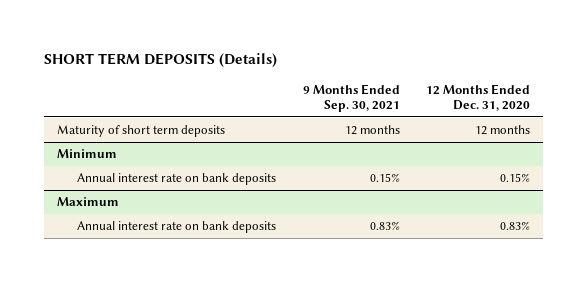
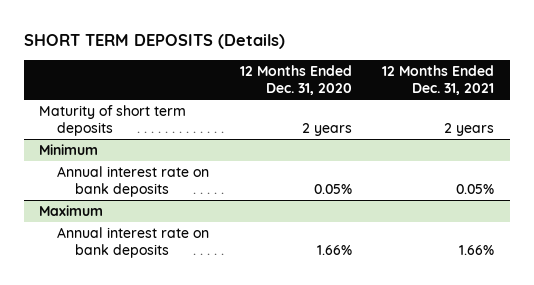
[302,83,400,113] 9 Months Ended Sep. 30, 2021 -> none
none -> [382,65,495,96] 12 Months Ended Dec. 31, 2021
[474,125,530,136] 12 months -> [301,123,352,137] 2 years
[499,173,530,183] 0.15% -> [313,184,352,195] 0.05%
[499,221,530,231] 0.83% -> [316,245,352,256] 1.66%

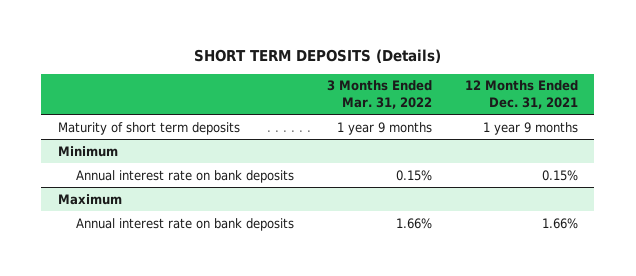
[239,65,352,96] 12 Months Ended Dec. 31, 2020 -> none
none -> [327,80,433,109] 3 Months Ended Mar. 31, 2022
[444,123,495,137] 2 years -> [483,121,579,135] 1 year 9 months
[456,184,495,195] 0.05% -> [542,169,579,181] 0.15%

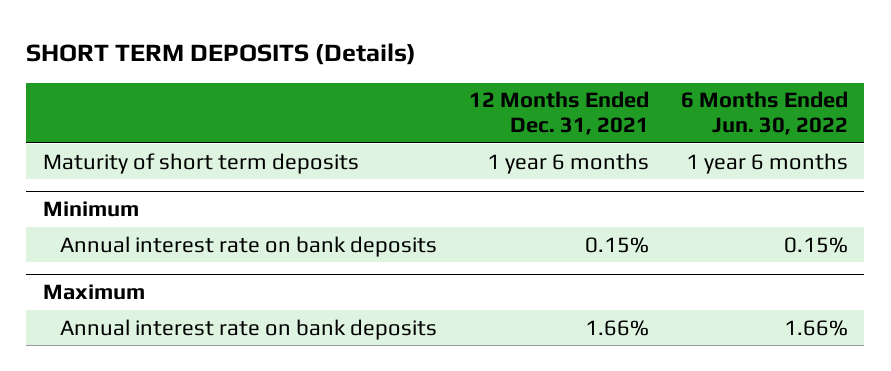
[327,80,433,109] 3 Months Ended Mar. 31, 2022 -> none
none -> [681,91,849,136] 6 Months Ended Jun. 30, 2022
[483,121,579,135] 1 year 9 months -> [486,152,649,174] 1 year 6 months

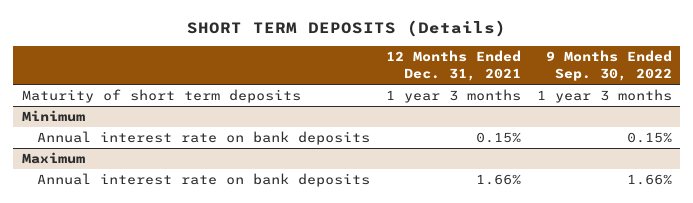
[681,91,849,136] 6 Months Ended Jun. 30, 2022 -> none
none -> [545,50,672,81] 9 Months Ended Sep. 30, 2022
[486,152,649,174] 1 year 6 months -> [385,89,521,104] 1 year 3 months

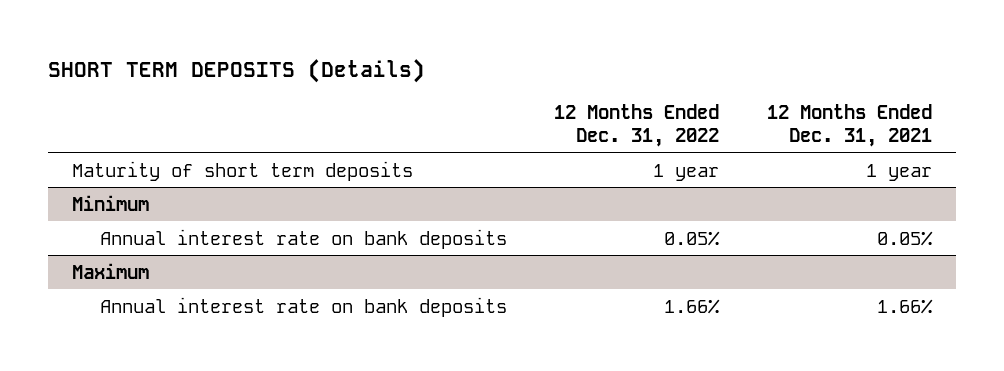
[545,50,672,81] 9 Months Ended Sep. 30, 2022 -> none
none -> [554,103,720,147] 12 Months Ended Dec. 31, 2022
[385,89,521,104] 1 year 3 months -> [865,163,932,181] 1 year
[475,132,521,144] 0.15% -> [876,230,933,246] 0.05%

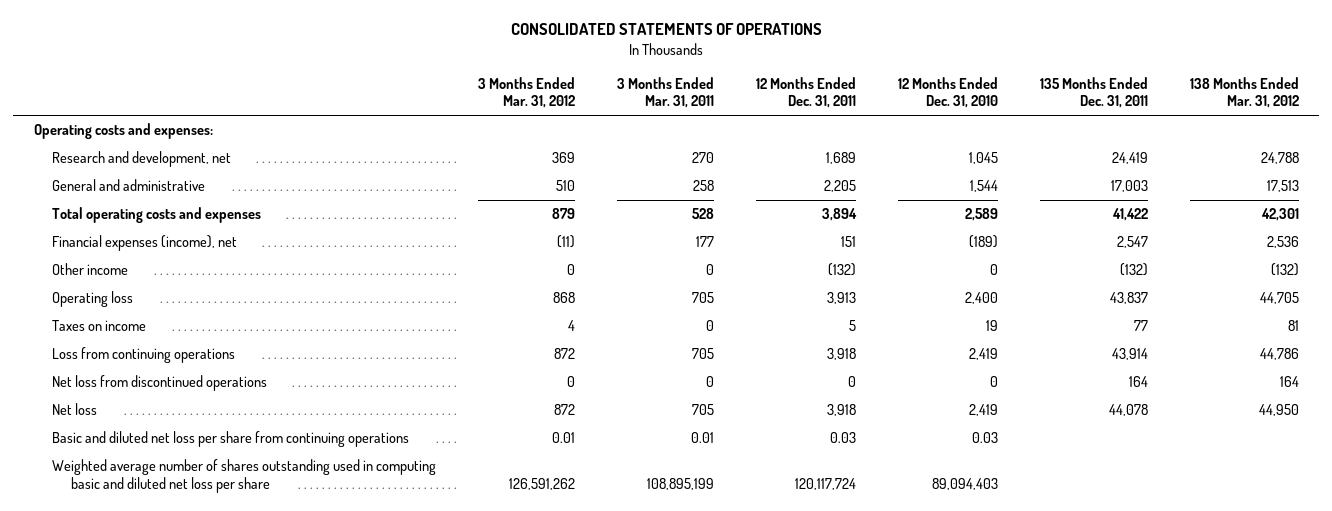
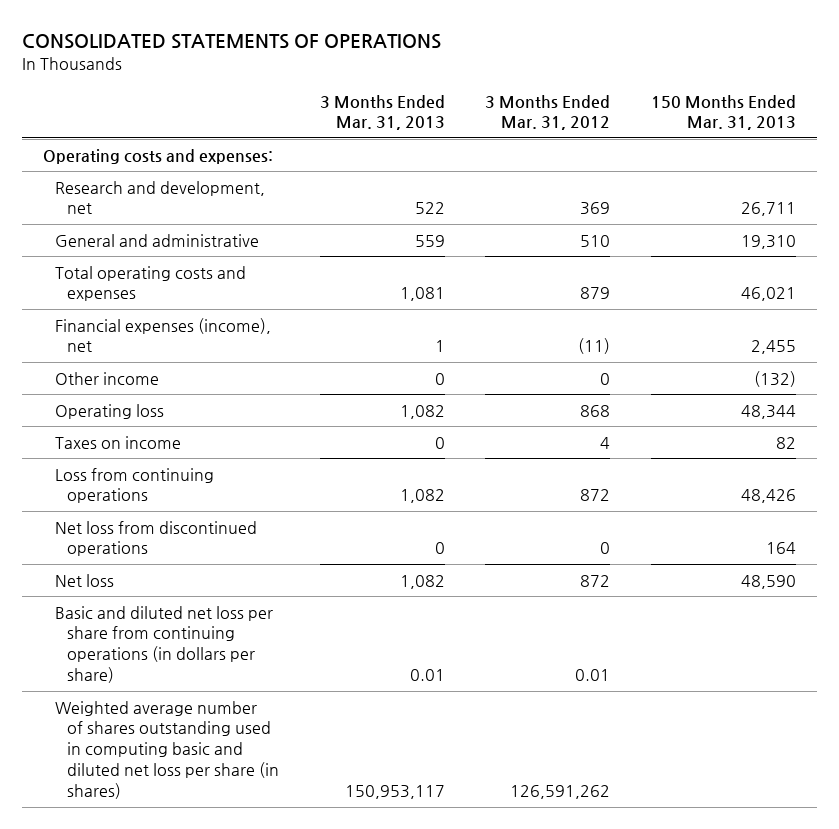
[617,76,715,109] 3 Months Ended Mar. 31, 2011 -> none
[755,76,856,109] 12 Months Ended Dec. 31, 2011 -> none
[897,76,998,109] 12 Months Ended Dec. 31, 2010 -> none
[1039,76,1148,109] 135 Months Ended Dec. 31, 2011 -> none
[1189,76,1299,109] 138 Months Ended Mar. 31, 2012 -> none
none -> [319,94,445,131] 3 Months Ended Mar. 31, 2013
none -> [651,94,797,131] 150 Months Ended Mar. 31, 2013
[52,431,410,448] Basic and diluted net loss per share from continuing operations -> [54,605,273,684] Basic and diluted net loss per share from continuing operations (in dollars per share)
[52,459,437,493] Weighted average number of shares outstanding used in computing basic and diluted net loss per share -> [54,700,279,800] Weighted average number of shares outstanding used in computing basic and diluted net loss per share (in shares)

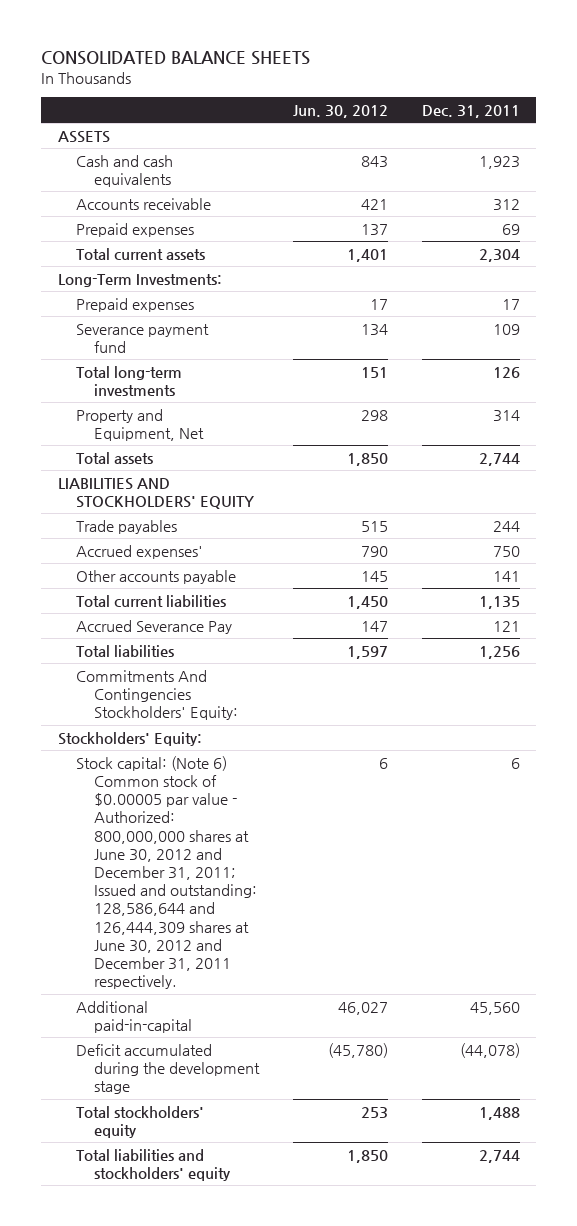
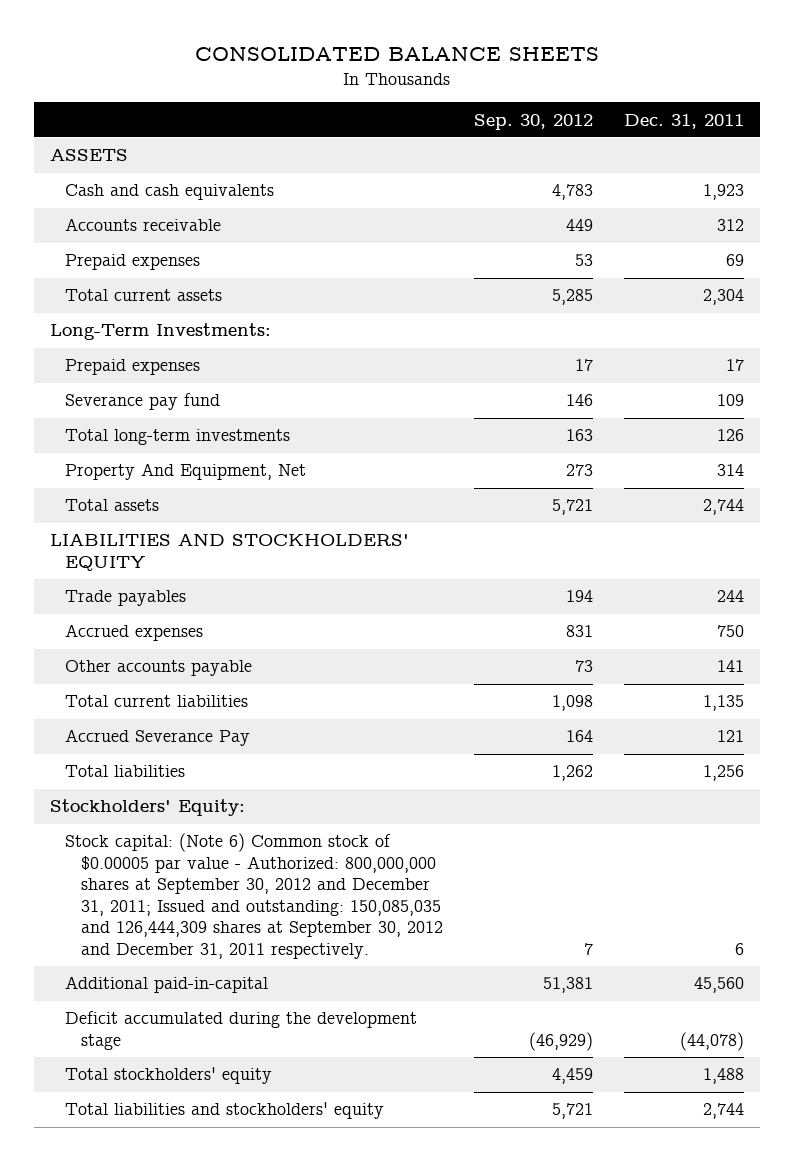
[292,104,388,118] Jun. 30, 2012 -> none
none -> [474,113,594,130] Sep. 30, 2012
[75,323,209,353] Severance payment fund -> [65,393,221,411] Severance pay fund
[75,408,205,441] Property and Equipment, Net -> [65,463,307,481] Property And Equipment, Net
[75,544,203,559] Accrued expenses' -> [65,624,204,642] Accrued expenses
[75,669,239,721] Commitments And Contingencies Stockholders' Equity: -> none
[75,755,258,990] Stock capital: (Note 6) Common stock of $0.00005 par value - Authorized: 800,000,000 shares at June 30, 2012 and December 31, 2011; Issued and outstanding: 128,586,644 and 126,444,309 shares at June 30, 2012 and December 31, 2011 respectively. -> [65,833,443,959] Stock capital: (Note 6) Common stock of $0.00005 par value - Authorized: 800,000,000 shares at September 30, 2012 and December 31, 2011; Issued and outstanding: 150,085,035 and 126,444,309 shares at September 30, 2012 and December 31, 2011 respectively.

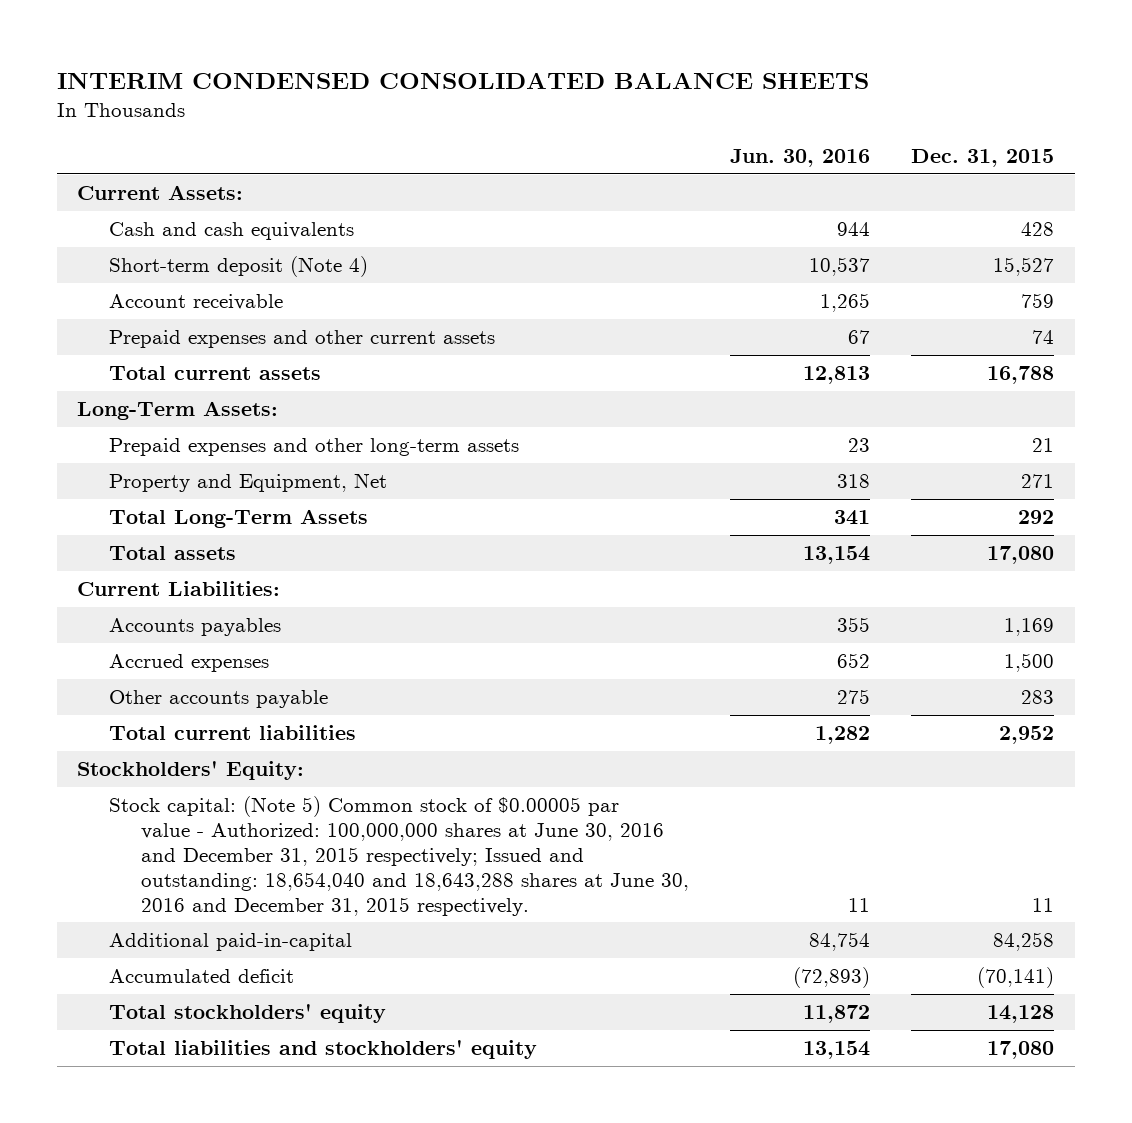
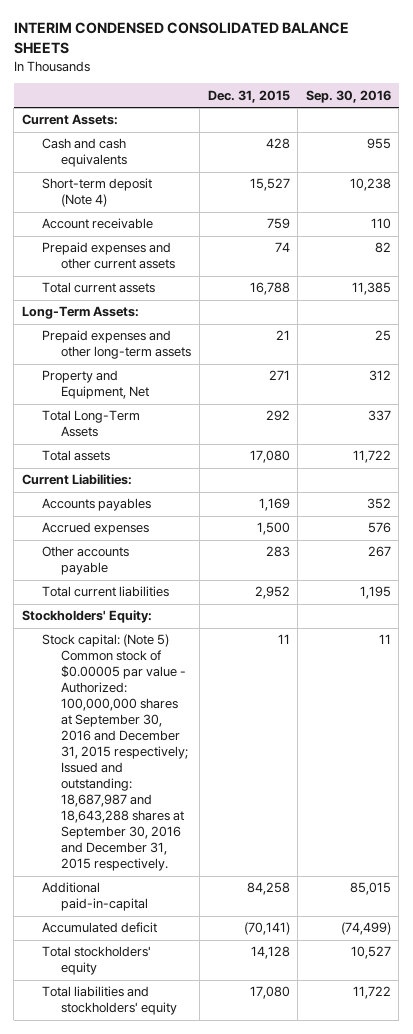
[730,149,871,168] Jun. 30, 2016 -> none
none -> [305,89,391,103] Sep. 30, 2016
[109,796,690,916] Stock capital: (Note 5) Common stock of $0.00005 par value - Authorized: 100,000,000 shares at June 30, 2016 and December 31, 2015 respectively; Issued and outstanding: 18,654,040 and 18,643,288 shares at June 30, 2016 and December 31, 2015 respectively. -> [41,634,189,872] Stock capital: (Note 5) Common stock of $0.00005 par value - Authorized: 100,000,000 shares at September 30, 2016 and December 31, 2015 respectively; Issued and outstanding: 18,687,987 and 18,643,288 shares at September 30, 2016 and December 31, 2015 respectively.

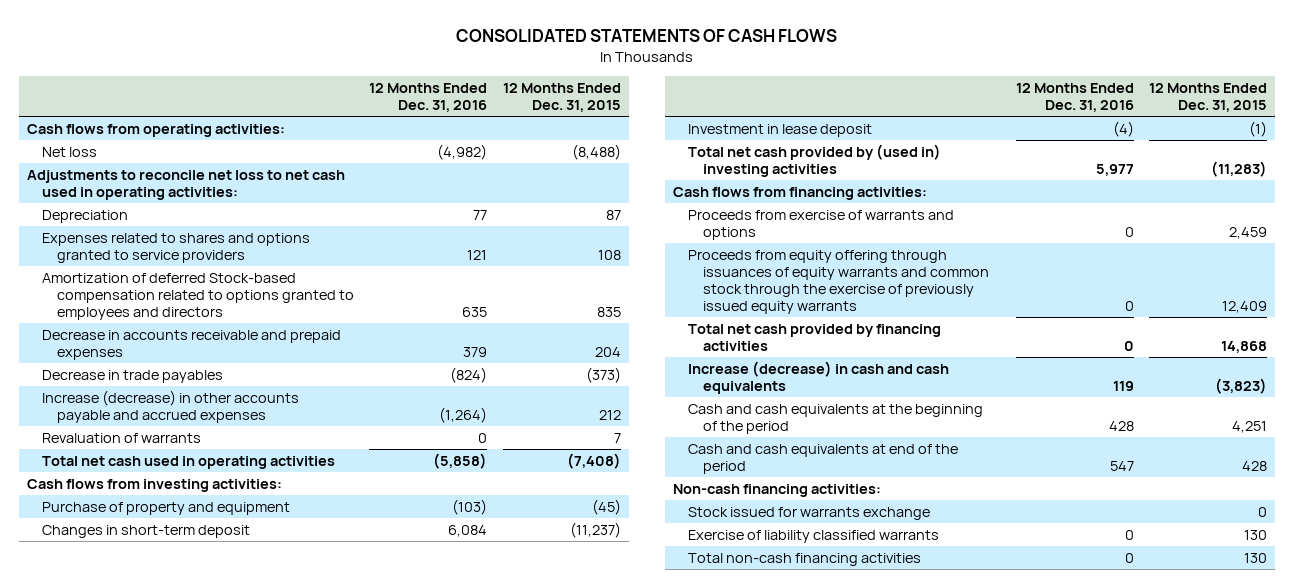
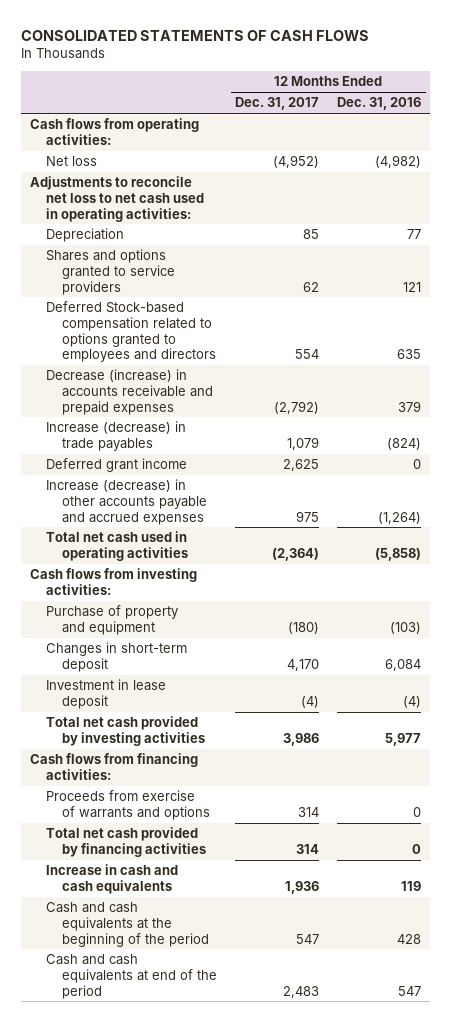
[503,82,622,113] 12 Months Ended Dec. 31, 2015 -> none
none -> [235,97,320,111] Dec. 31, 2017
[41,232,310,263] Expenses related to shares and options granted to service providers -> [46,249,175,295] Shares and options granted to service providers
[41,272,354,321] Amortization of deferred Stock-based compensation related to options granted to employees and directors -> [46,301,216,363] Deferred Stock-based compensation related to options granted to employees and directors
[41,329,341,360] Decrease in accounts receivable and prepaid expenses -> [46,369,213,415] Decrease (increase) in accounts receivable and prepaid expenses
[41,369,223,383] Decrease in trade payables -> [46,421,187,451] Increase (decrease) in trade payables
none -> [46,458,188,473] Deferred grant income
[41,432,201,443] Revaluation of warrants -> none
[688,143,942,177] Total net cash provided by (used in) investing activities -> [46,716,205,746] Total net cash provided by investing activities
[688,249,989,315] Proceeds from equity offering through issuances of equity warrants and common stock through the exercise of previously issued equity warrants -> none
[688,360,950,394] Increase (decrease) in cash and cash equivalents -> [46,864,179,894] Increase in cash and cash equivalents
[673,483,882,497] Non-cash financing activities: -> none
[688,506,931,520] Stock issued for warrants exchange -> none
[688,529,940,543] Exercise of liability classified warrants -> none
[688,552,922,566] Total non-cash financing activities -> none

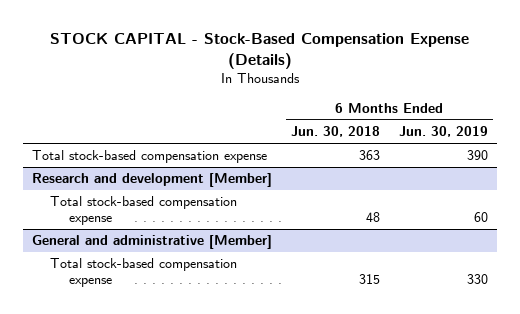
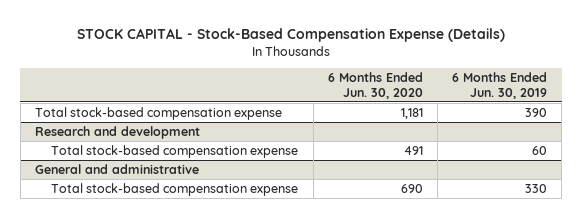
[290,126,380,138] Jun. 30, 2018 -> none
none -> [327,72,423,99] 6 Months Ended Jun. 30, 2020
[32,173,273,188] Research and development [Member] -> [35,125,201,139] Research and development
[32,235,273,250] General and administrative [Member] -> [35,163,200,174] General and administrative

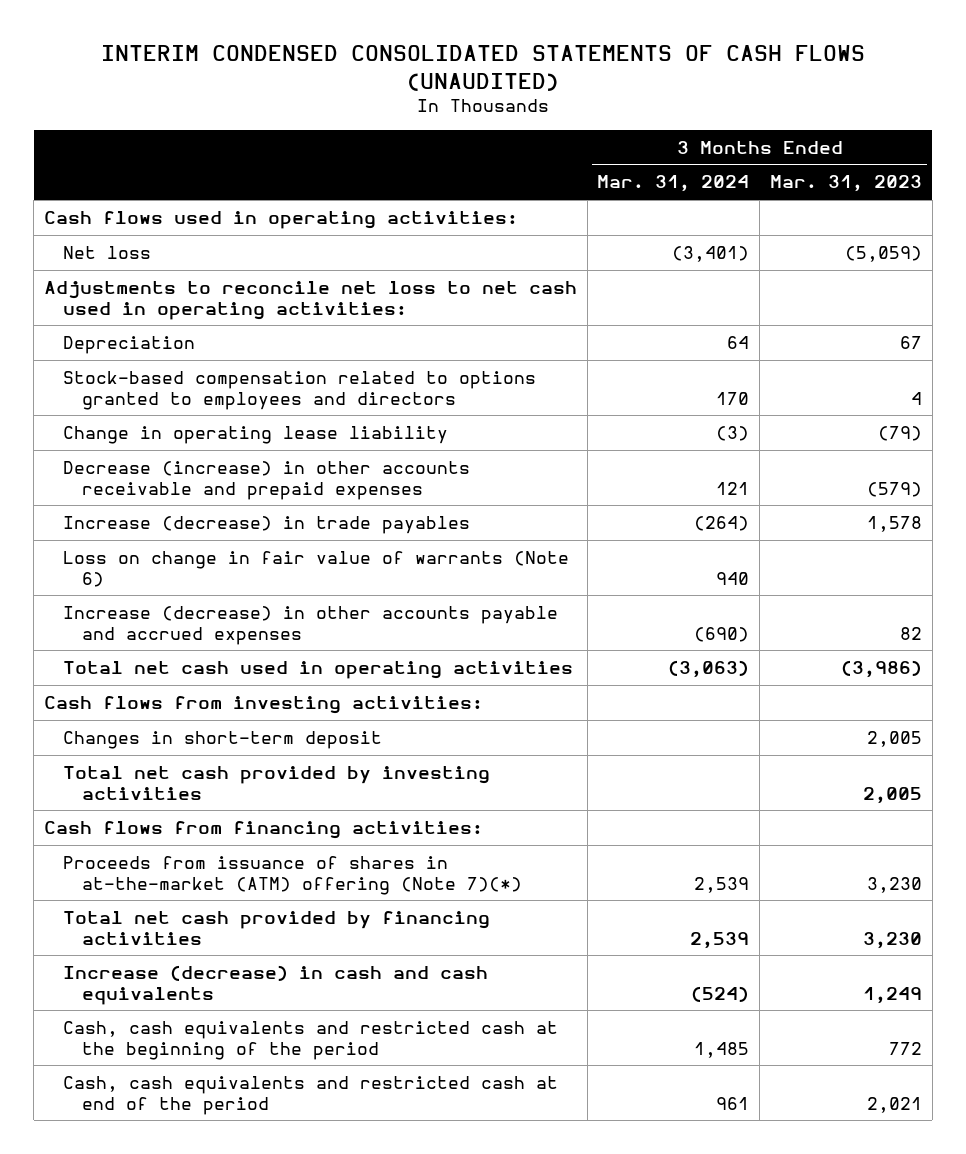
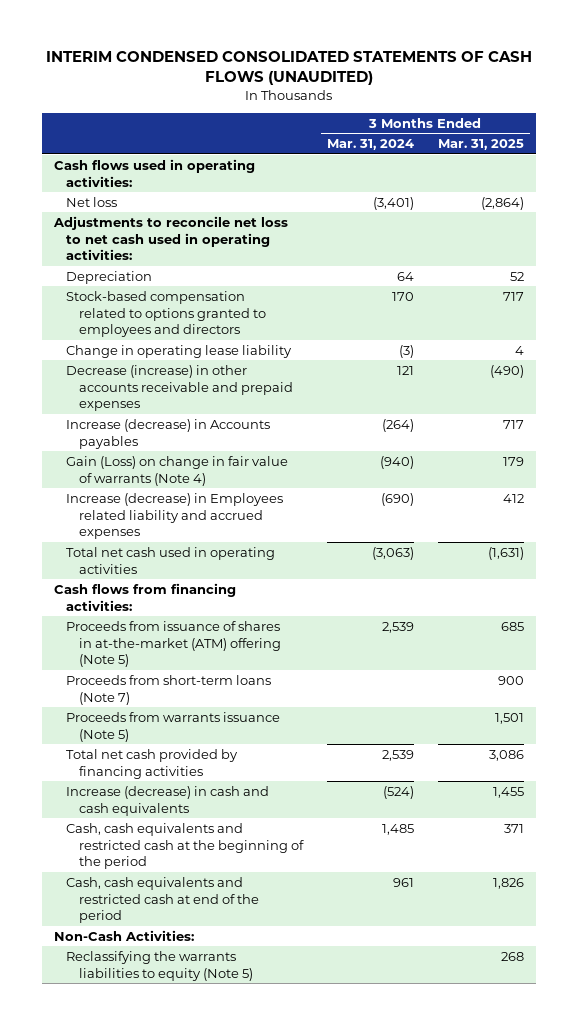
[770,175,923,193] Mar. 31, 2023 -> none
none -> [437,139,524,151] Mar. 31, 2025
[62,515,470,534] Increase (decrease) in trade payables -> [66,418,271,449] Increase (decrease) in Accounts payables
[62,550,569,587] Loss on change in fair value of warrants (Note 6) -> [66,455,289,486] Gain (Loss) on change in fair value of warrants (Note 4)
[716,571,750,585] 940 -> [379,455,414,469] (940)
[62,605,558,645] Increase (decrease) in other accounts payable and accrued expenses -> [66,492,284,540] Increase (decrease) in Employees related liability and accrued expenses
[43,695,483,714] Cash flows from investing activities: -> none
[62,730,382,749] Changes in short-term deposit -> none
[62,765,490,800] Total net cash provided by investing activities -> none
[62,855,522,895] Proceeds from issuance of shares in at-the-market (ATM) offering (Note 7)(*) -> [66,620,281,668] Proceeds from issuance of shares in at-the-market (ATM) offering (Note 5)
none -> [66,674,272,705] Proceeds from short-term loans (Note 7)
none -> [66,711,281,742] Proceeds from warrants issuance (Note 5)
none -> [53,929,194,941] Non-Cash Activities:
none -> [66,950,253,981] Reclassifying the warrants liabilities to equity (Note 5)

